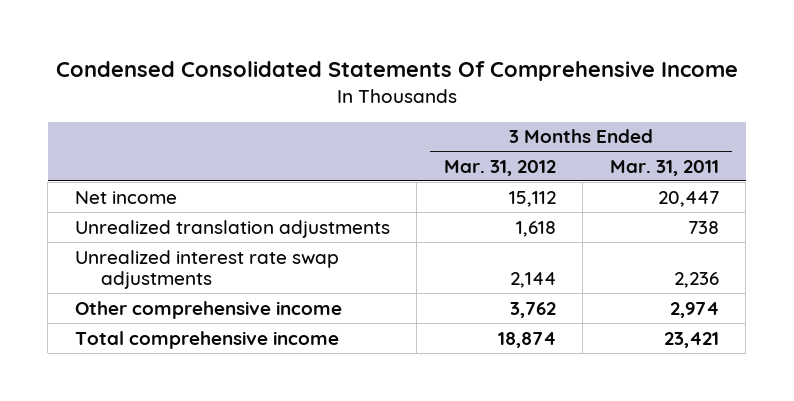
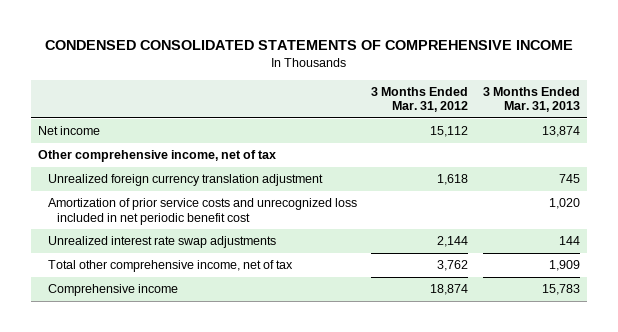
[55,61,738,82] Condensed Consolidated Statements Of Comprehensive Income -> [44,40,573,51] CONDENSED CONSOLIDATED STATEMENTS OF COMPREHENSIVE INCOME
[609,159,719,176] Mar. 31, 2011 -> none
none -> [482,86,580,113] 3 Months Ended Mar. 31, 2013
none -> [38,150,277,163] Other comprehensive income, net of tax
[74,219,390,238] Unrealized translation adjustments -> [47,174,323,187] Unrealized foreign currency translation adjustment
none -> [47,198,357,225] Amortization of prior service costs and unrecognized loss included in net periodic benefit cost
[74,300,342,319] Other comprehensive income -> [47,260,293,273] Total other comprehensive income, net of tax
[74,330,339,349] Total comprehensive income -> [47,284,178,297] Comprehensive income

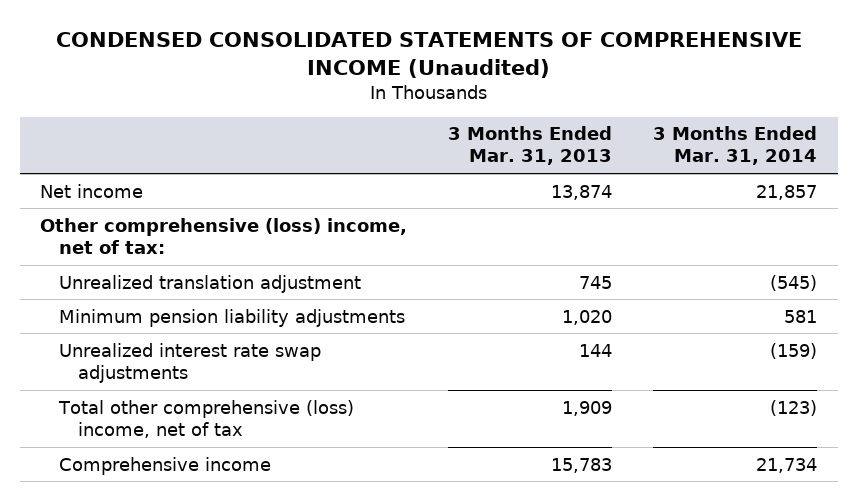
[44,40,573,51] CONDENSED CONSOLIDATED STATEMENTS OF COMPREHENSIVE INCOME -> [55,32,802,78] CONDENSED CONSOLIDATED STATEMENTS OF COMPREHENSIVE INCOME (Unaudited)
[371,86,469,113] 3 Months Ended Mar. 31, 2012 -> none
none -> [653,126,818,166] 3 Months Ended Mar. 31, 2014
[38,150,277,163] Other comprehensive income, net of tax -> [40,217,408,254] Other comprehensive (loss) income, net of tax:
[47,174,323,187] Unrealized foreign currency translation adjustment -> [59,274,362,293] Unrealized translation adjustment
[47,198,357,225] Amortization of prior service costs and unrecognized loss included in net periodic benefit cost -> [59,308,406,327] Minimum pension liability adjustments
[47,260,293,273] Total other comprehensive income, net of tax -> [58,399,355,438] Total other comprehensive (loss) income, net of tax

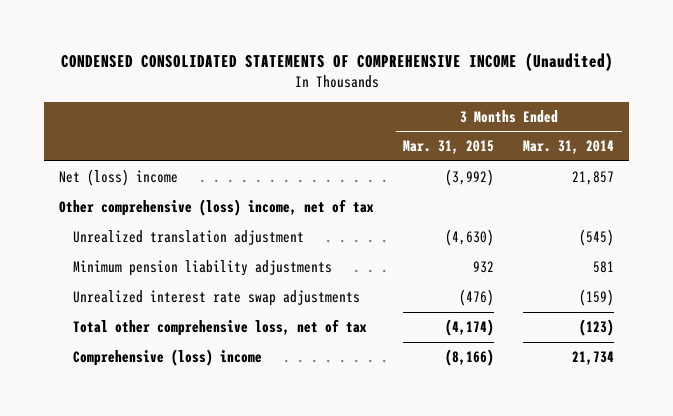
[448,126,613,166] 3 Months Ended Mar. 31, 2013 -> none
none -> [403,140,495,155] Mar. 31, 2015
[40,183,144,198] Net income -> [58,168,178,186] Net (loss) income
[40,217,408,254] Other comprehensive (loss) income, net of tax: -> [58,198,374,216] Other comprehensive (loss) income, net of tax
[58,399,355,438] Total other comprehensive (loss) income, net of tax -> [72,318,367,336] Total other comprehensive loss, net of tax
[59,456,272,475] Comprehensive income -> [72,348,262,366] Comprehensive (loss) income

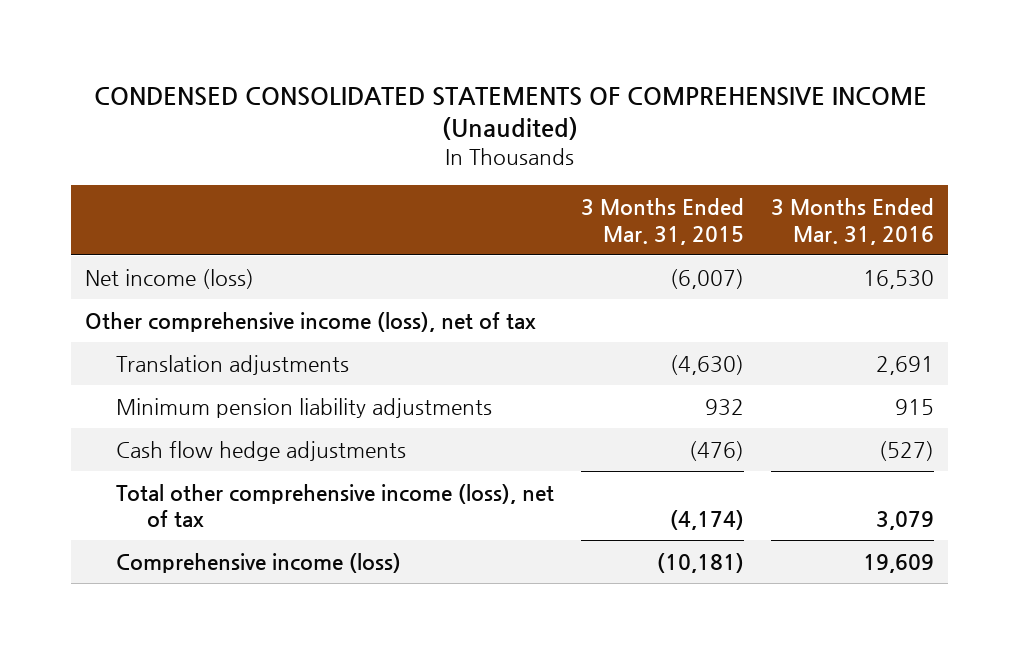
[523,140,615,155] Mar. 31, 2014 -> none
none -> [771,197,935,245] 3 Months Ended Mar. 31, 2016
[58,168,178,186] Net (loss) income -> [85,268,255,289] Net income (loss)
[445,168,495,186] (3,992) -> [670,268,745,289] (6,007)
[58,198,374,216] Other comprehensive (loss) income, net of tax -> [85,311,537,332] Other comprehensive income (loss), net of tax
[72,229,304,245] Unrealized translation adjustment -> [115,354,349,375] Translation adjustments
[72,289,360,306] Unrealized interest rate swap adjustments -> [115,440,406,461] Cash flow hedge adjustments
[72,318,367,336] Total other comprehensive loss, net of tax -> [115,483,554,528] Total other comprehensive income (loss), net of tax
[72,348,262,366] Comprehensive (loss) income -> [115,552,401,573] Comprehensive income (loss)
[445,348,495,366] (8,166) -> [657,552,745,573] (10,181)

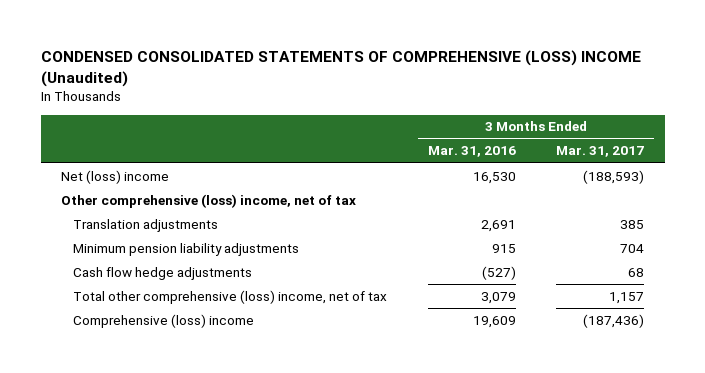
[93,86,927,141] CONDENSED CONSOLIDATED STATEMENTS OF COMPREHENSIVE INCOME (Unaudited) -> [40,49,641,87] CONDENSED CONSOLIDATED STATEMENTS OF COMPREHENSIVE (LOSS) INCOME (Unaudited)
[581,197,745,245] 3 Months Ended Mar. 31, 2015 -> none
none -> [556,146,645,158] Mar. 31, 2017
[85,268,255,289] Net income (loss) -> [60,169,169,184] Net (loss) income
[85,311,537,332] Other comprehensive income (loss), net of tax -> [60,193,356,208] Other comprehensive (loss) income, net of tax
[115,483,554,528] Total other comprehensive income (loss), net of tax -> [73,289,388,304] Total other comprehensive (loss) income, net of tax
[115,552,401,573] Comprehensive income (loss) -> [73,313,255,328] Comprehensive (loss) income

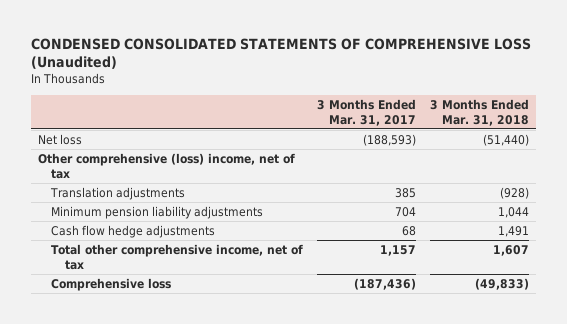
[40,49,641,87] CONDENSED CONSOLIDATED STATEMENTS OF COMPREHENSIVE (LOSS) INCOME (Unaudited) -> [30,37,531,70] CONDENSED CONSOLIDATED STATEMENTS OF COMPREHENSIVE LOSS (Unaudited)
[427,146,516,158] Mar. 31, 2016 -> none
none -> [430,98,530,126] 3 Months Ended Mar. 31, 2018
[60,169,169,184] Net (loss) income -> [37,133,82,145] Net loss
[73,289,388,304] Total other comprehensive (loss) income, net of tax -> [51,243,304,270] Total other comprehensive income, net of tax
[73,313,255,328] Comprehensive (loss) income -> [51,277,172,291] Comprehensive loss

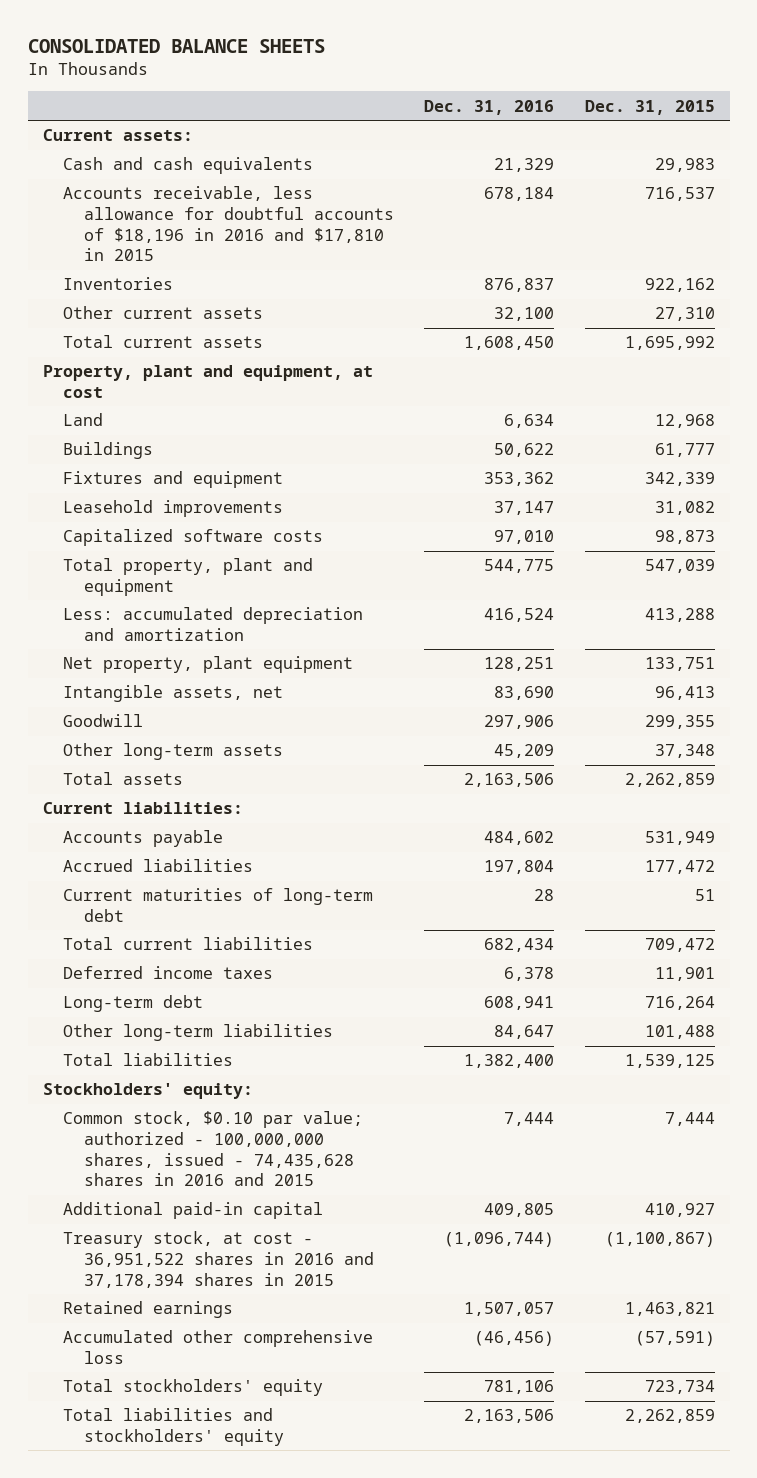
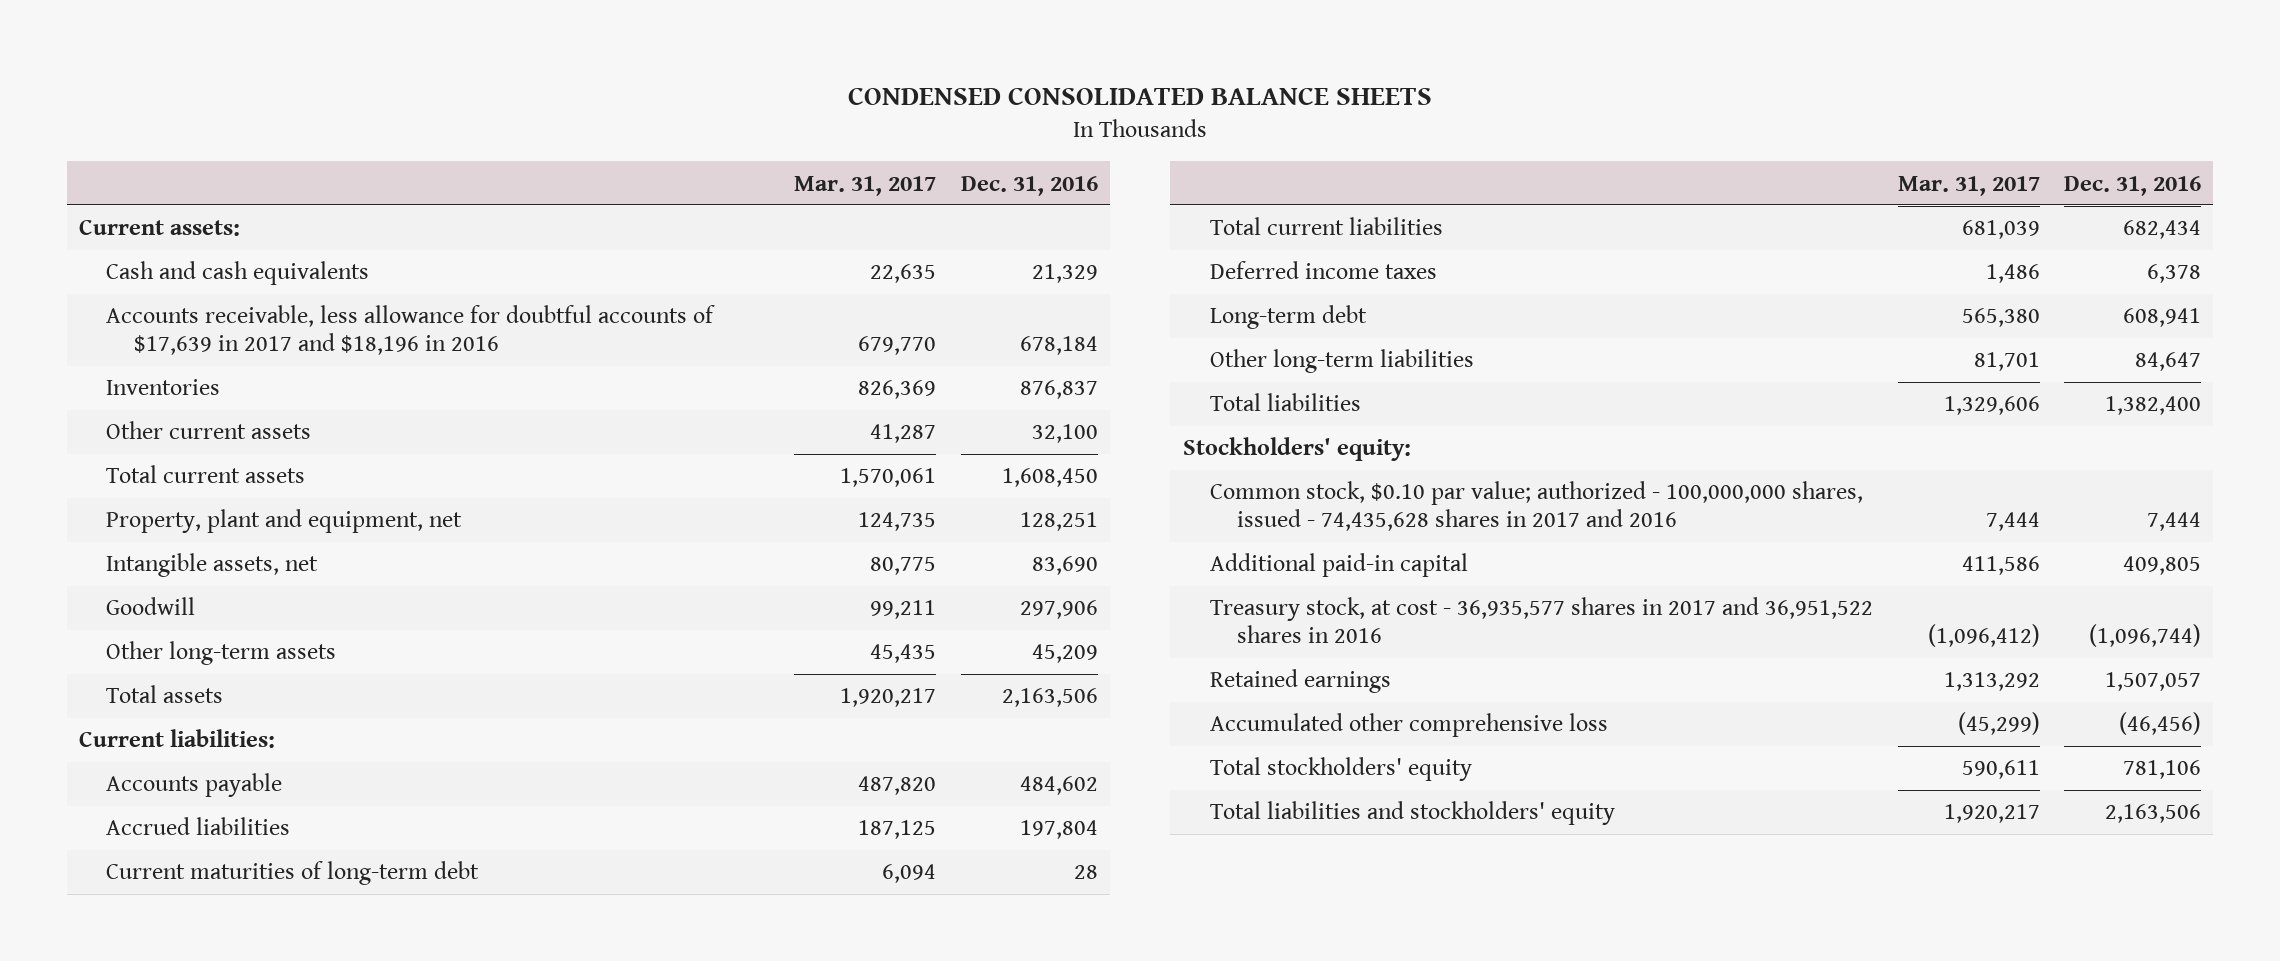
[27,38,325,53] CONSOLIDATED BALANCE SHEETS -> [848,86,1433,105] CONDENSED CONSOLIDATED BALANCE SHEETS
[584,99,715,115] Dec. 31, 2015 -> none
none -> [794,175,937,196] Mar. 31, 2017
[63,186,395,262] Accounts receivable, less allowance for doubtful accounts of $18,196 in 2016 and $17,810 in 2015 -> [106,305,716,356] Accounts receivable, less allowance for doubtful accounts of $17,639 in 2017 and $18,196 in 2016
[42,365,373,398] Property, plant and equipment, at cost -> none
[63,413,104,427] Land -> none
[63,442,154,460] Buildings -> none
[63,471,284,489] Fixtures and equipment -> none
[63,500,284,518] Leasehold improvements -> none
[63,529,324,547] Capitalized software costs -> none
[63,558,314,596] Total property, plant and equipment -> none
[63,607,364,641] Less: accumulated depreciation and amortization -> none
[63,656,354,674] Net property, plant equipment -> [106,509,463,534] Property, plant and equipment, net
[63,1111,364,1187] Common stock, $0.10 par value; authorized - 100,000,000 shares, issued - 74,435,628 shares in 2016 and 2015 -> [1209,481,1863,532] Common stock, $0.10 par value; authorized - 100,000,000 shares, issued - 74,435,628 shares in 2017 and 2016
[63,1231,375,1288] Treasury stock, at cost - 36,951,522 shares in 2016 and 37,178,394 shares in 2015 -> [1209,597,1873,644] Treasury stock, at cost - 36,935,577 shares in 2017 and 36,951,522 shares in 2016

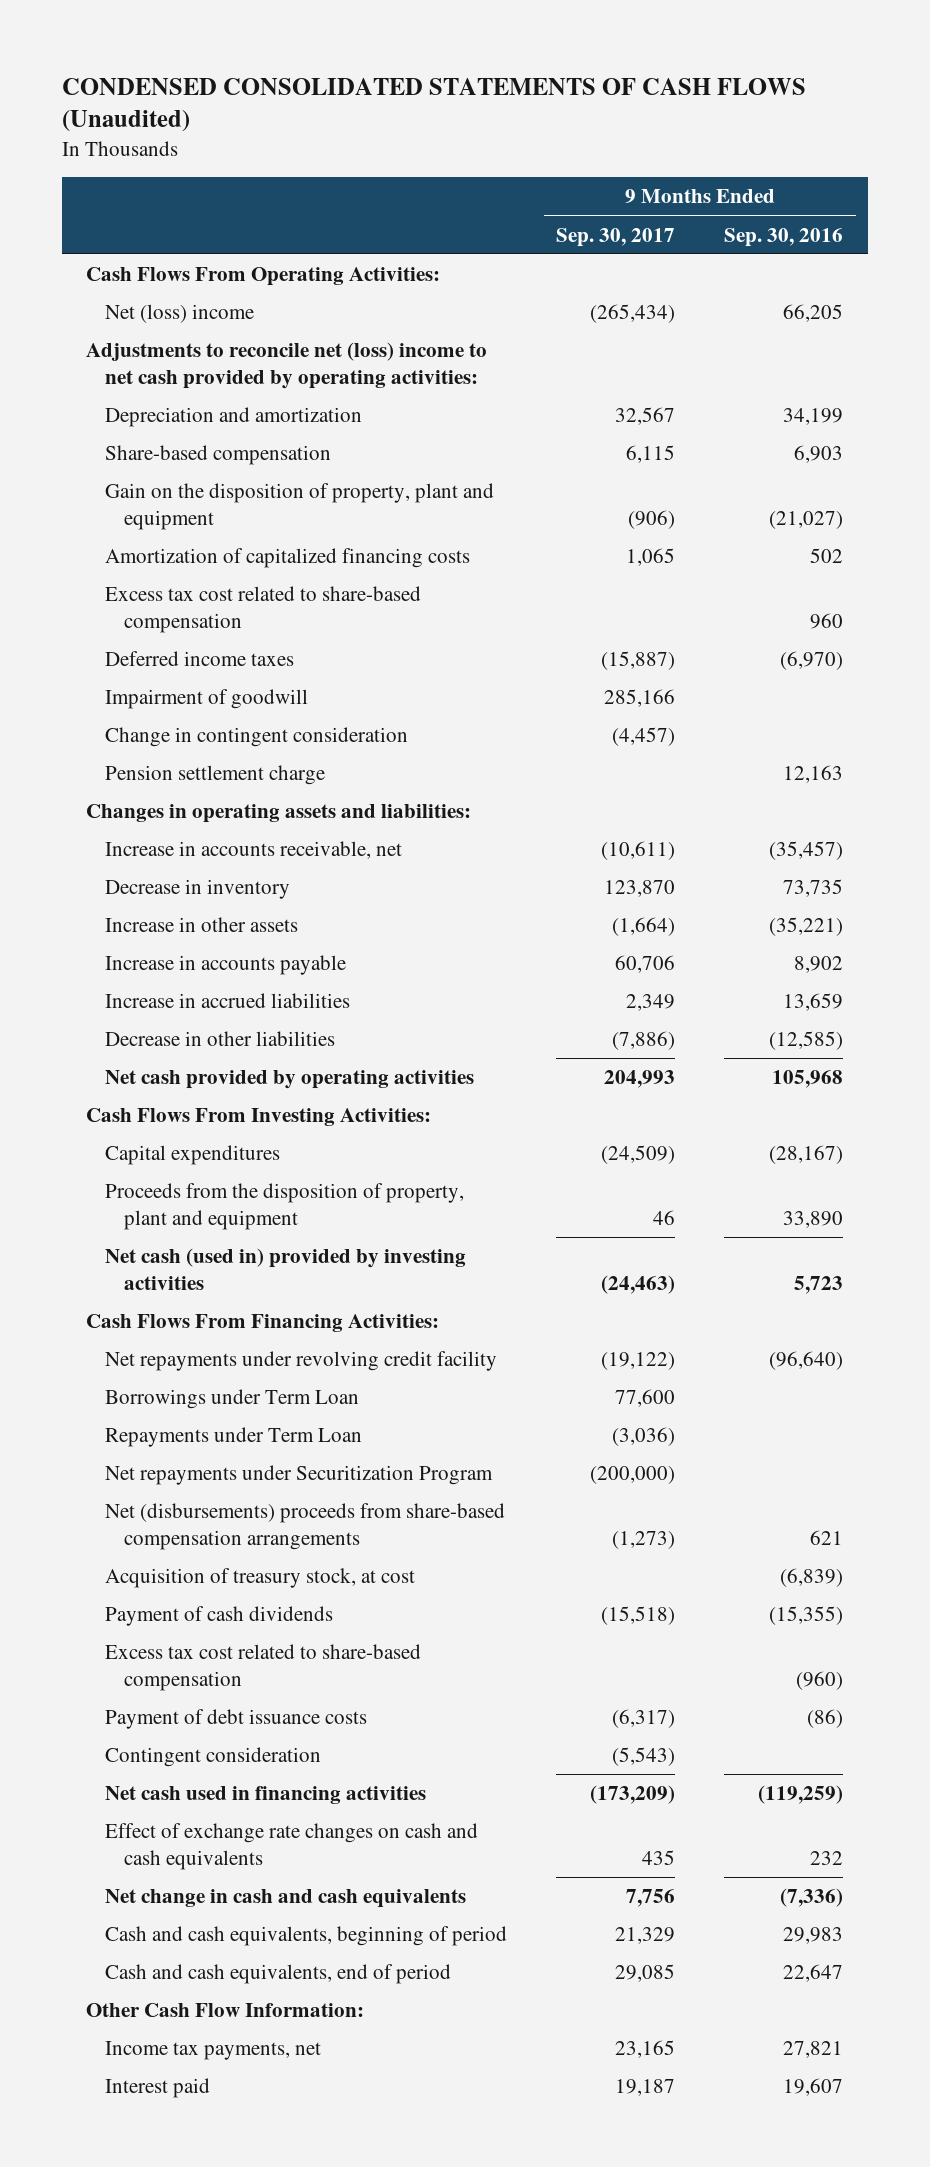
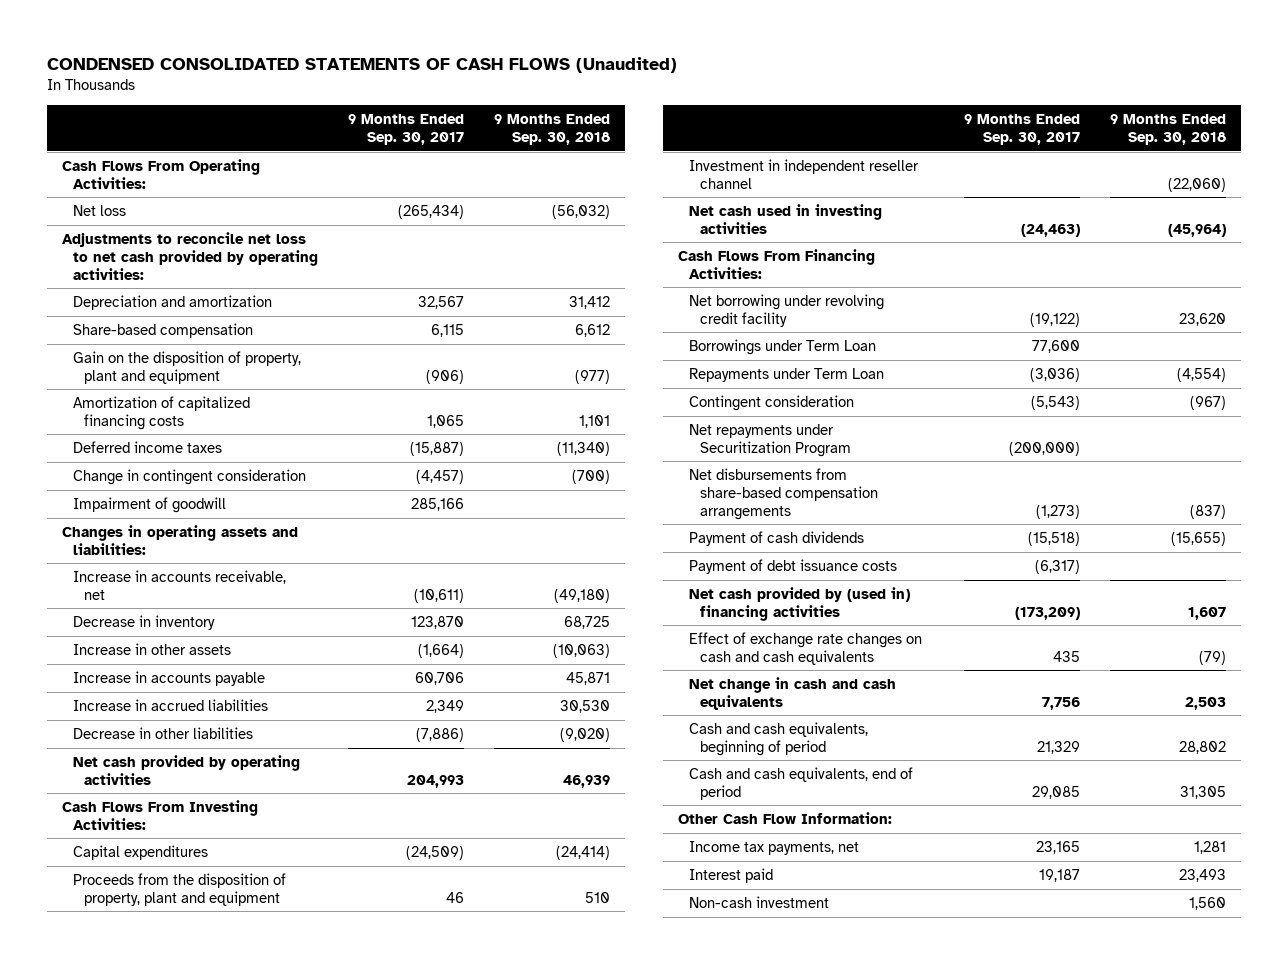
[724,227,844,247] Sep. 30, 2016 -> none
none -> [493,114,610,146] 9 Months Ended Sep. 30, 2018
[105,304,255,324] Net (loss) income -> [72,204,126,216] Net loss
[86,342,488,390] Adjustments to reconcile net (loss) income to net cash provided by operating activities: -> [61,231,318,280] Adjustments to reconcile net loss to net cash provided by operating activities:
[105,586,422,634] Excess tax cost related to share-based compensation -> none
[105,765,326,786] Pension settlement charge -> none
[105,689,309,710] Impairment of goodwill -> [72,496,226,513] Impairment of goodwill
none -> [688,158,919,189] Investment in independent reseller channel
[105,1248,467,1291] Net cash (used in) provided by investing activities -> [688,203,882,234] Net cash used in investing activities
[105,1351,498,1372] Net repayments under revolving credit facility -> [688,293,884,327] Net borrowing under revolving credit facility
[105,1747,322,1768] Contingent consideration -> [688,394,854,411] Contingent consideration
[105,1568,416,1589] Acquisition of treasury stock, at cost -> none
[105,1503,506,1551] Net (disbursements) proceeds from share-based compensation arrangements -> [688,467,879,520] Net disbursements from share-based compensation arrangements
[105,1644,422,1692] Excess tax cost related to share-based compensation -> none
[105,1786,427,1805] Net cash used in financing activities -> [688,586,910,621] Net cash provided by (used in) financing activities
none -> [688,895,829,908] Non-cash investment

